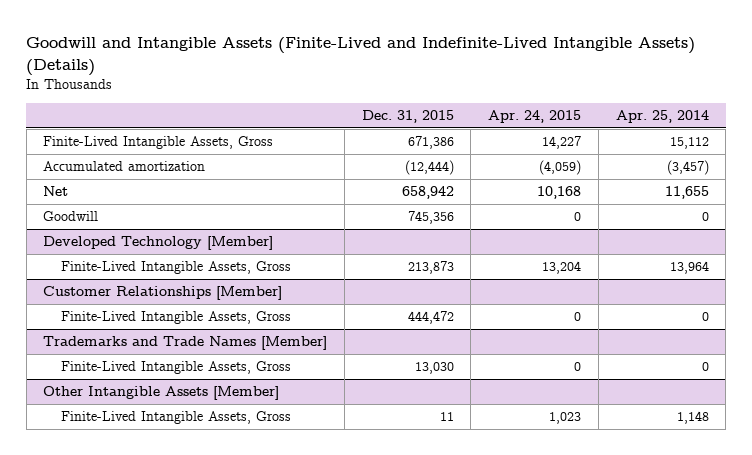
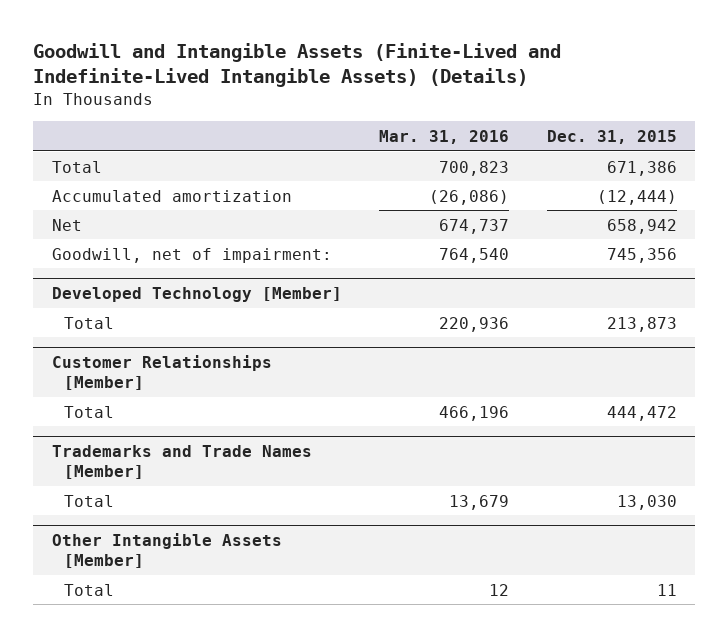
[488,110,582,124] Apr. 24, 2015 -> none
[615,110,709,124] Apr. 25, 2014 -> none
none -> [379,129,510,144] Mar. 31, 2016
[43,136,274,150] Finite-Lived Intangible Assets, Gross -> [51,160,102,173] Total
[43,211,99,222] Goodwill -> [51,247,332,263] Goodwill, net of impairment:
[60,261,291,275] Finite-Lived Intangible Assets, Gross -> [64,316,115,329] Total
[60,311,291,325] Finite-Lived Intangible Assets, Gross -> [64,405,115,418] Total
[60,361,291,375] Finite-Lived Intangible Assets, Gross -> [64,494,115,507] Total
[60,411,291,425] Finite-Lived Intangible Assets, Gross -> [64,583,115,596] Total

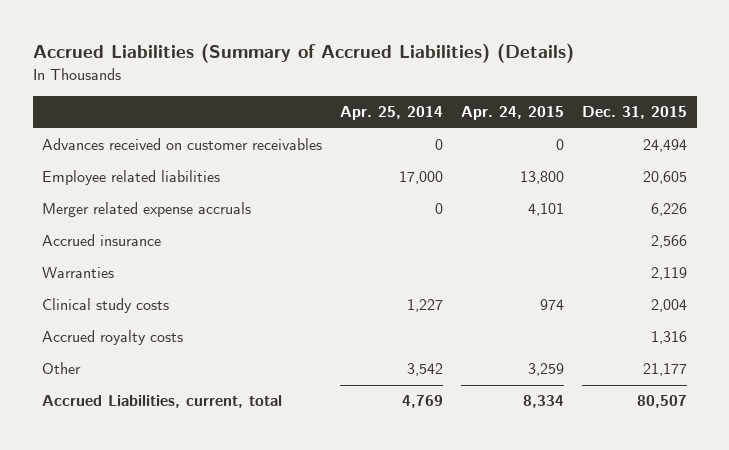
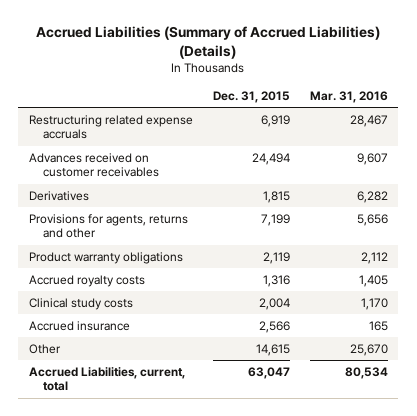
[340,106,444,121] Apr. 25, 2014 -> none
[461,106,565,121] Apr. 24, 2015 -> none
none -> [310,90,389,103] Mar. 31, 2016
none -> [28,115,193,140] Restructuring related expense accruals
[41,170,220,186] Employee related liabilities -> none
[41,202,251,218] Merger related expense accruals -> none
none -> [28,191,89,202] Derivatives
none -> [28,214,188,239] Provisions for agents, returns and other
[41,267,114,279] Warranties -> [28,252,183,265] Product warranty obligations
[41,298,169,314] Clinical study costs -> [28,298,133,311] Clinical study costs
[41,234,161,247] Accrued insurance -> [28,321,130,332] Accrued insurance
[643,363,688,377] 21,177 -> [255,344,290,357] 14,615
[637,395,688,409] 80,507 -> [247,367,290,380] 63,047

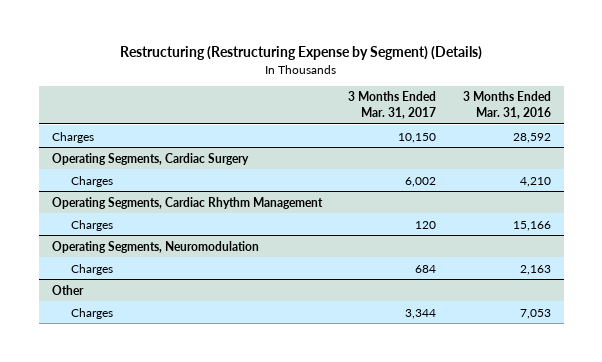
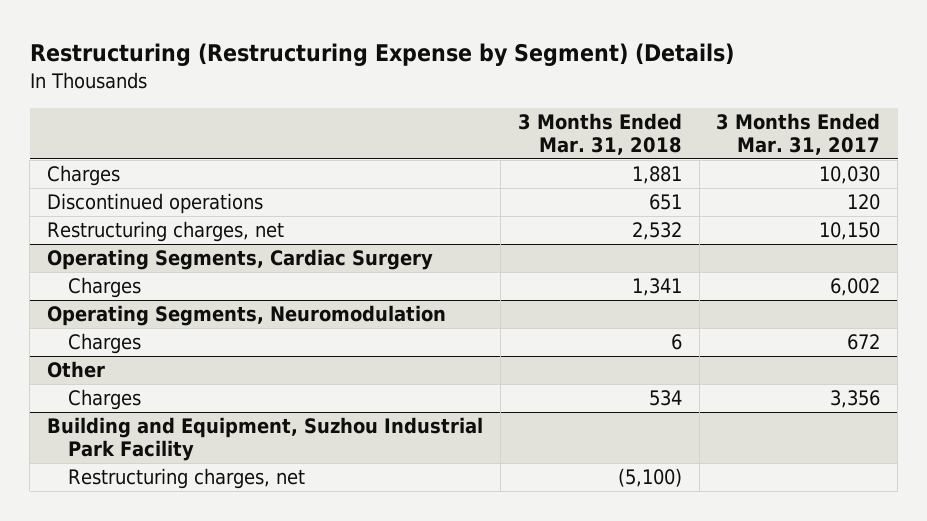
[462,91,551,119] 3 Months Ended Mar. 31, 2016 -> none
none -> [517,112,682,155] 3 Months Ended Mar. 31, 2018
[398,132,437,143] 10,150 -> [819,166,881,185] 10,030
none -> [47,193,264,215] Discontinued operations
none -> [47,221,285,243] Restructuring charges, net
[51,196,323,209] Operating Segments, Cardiac Rhythm Management -> none
[70,219,113,231] Charges -> none
[415,264,437,273] 684 -> [847,334,881,351] 672
[405,308,437,319] 3,344 -> [830,390,881,409] 3,356
none -> [47,417,484,462] Building and Equipment, Suzhou Industrial Park Facility
none -> [68,468,306,490] Restructuring charges, net

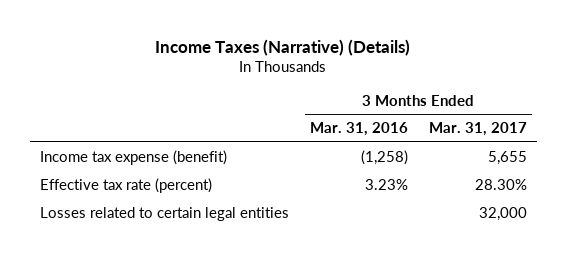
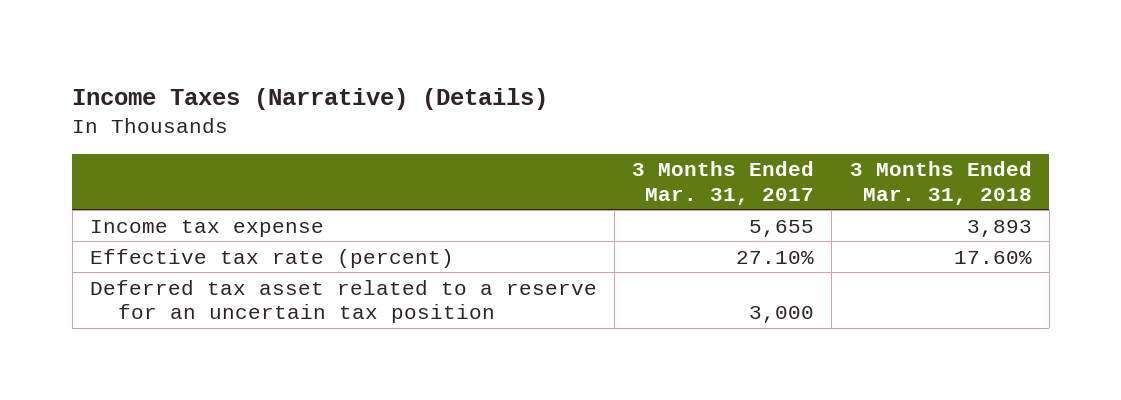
[309,122,408,137] Mar. 31, 2016 -> none
none -> [849,161,1032,205] 3 Months Ended Mar. 31, 2018
[40,206,290,221] Losses related to certain legal entities -> none
[40,149,228,165] Income tax expense (benefit) -> [89,219,324,237] Income tax expense
[474,178,527,190] 28.30% -> [736,250,815,264] 27.10%
none -> [89,279,597,323] Deferred tax asset related to a reserve for an uncertain tax position

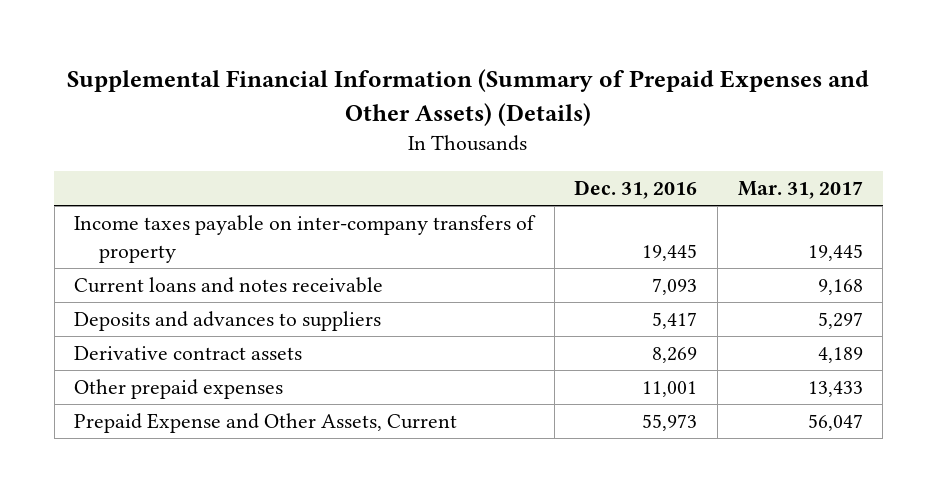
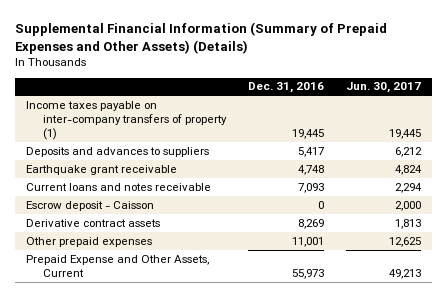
[737,181,863,200] Mar. 31, 2017 -> none
none -> [345,82,421,94] Jun. 30, 2017
[74,214,537,263] Income taxes payable on inter-company transfers of property -> [26,100,228,141] Income taxes payable on inter-company transfers of property (1)
none -> [26,164,178,175] Earthquake grant receivable
[74,276,384,293] Current loans and notes receivable -> [26,182,212,191] Current loans and notes receivable
none -> [26,200,155,211] Escrow deposit - Caisson

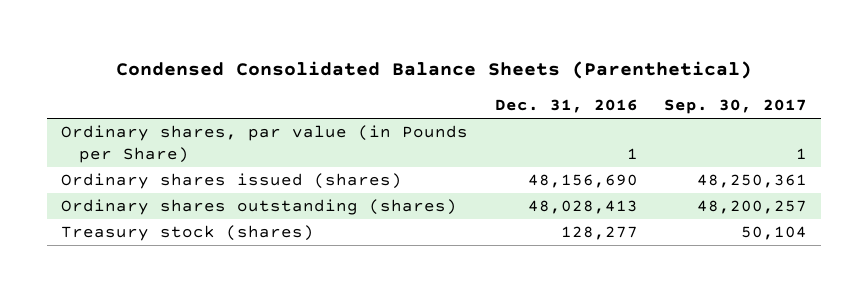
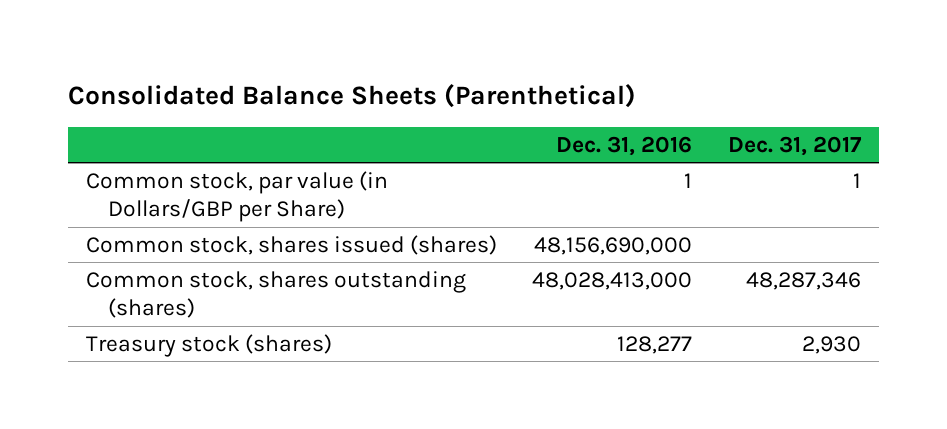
[116,60,753,79] Condensed Consolidated Balance Sheets (Parenthetical) -> [67,83,636,108] Consolidated Balance Sheets (Parenthetical)
[664,99,808,115] Sep. 30, 2017 -> none
none -> [728,135,863,156] Dec. 31, 2017
[60,125,468,163] Ordinary shares, par value (in Pounds per Share) -> [85,170,388,223] Common stock, par value (in Dollars/GBP per Share)
[60,173,402,190] Ordinary shares issued (shares) -> [85,234,497,255] Common stock, shares issued (shares)
[527,174,638,189] 48,156,690 -> [534,236,693,255] 48,156,690,000
[60,199,457,216] Ordinary shares outstanding (shares) -> [85,270,466,319] Common stock, shares outstanding (shares)
[527,200,638,215] 48,028,413 -> [532,271,693,290] 48,028,413,000

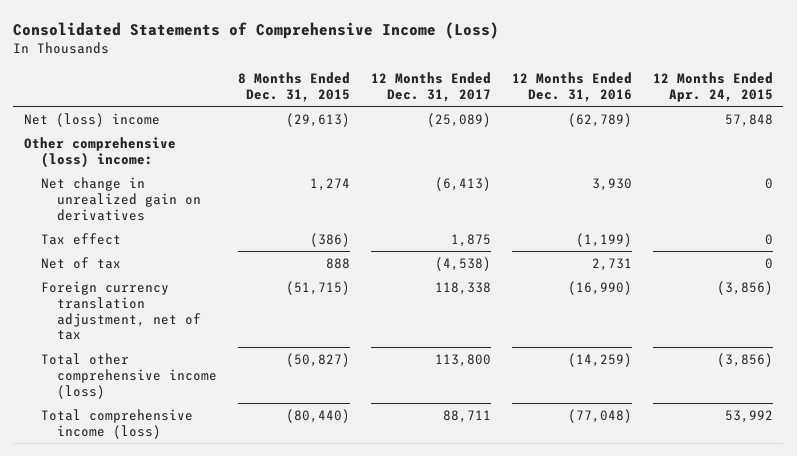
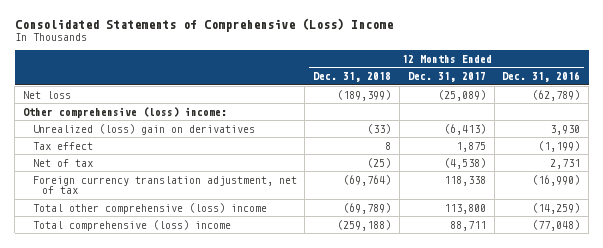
[13,21,500,39] Consolidated Statements of Comprehensive Income (Loss) -> [14,17,393,32] Consolidated Statements of Comprehensive (Loss) Income
[238,72,351,103] 8 Months Ended Dec. 31, 2015 -> none
[652,72,773,103] 12 Months Ended Apr. 24, 2015 -> none
none -> [313,72,392,83] Dec. 31, 2018
[23,112,160,127] Net (loss) income -> [22,90,71,99] Net loss
[40,176,202,221] Net change in unrealized gain on derivatives -> [32,123,255,135] Unrealized (loss) gain on derivatives
[40,352,218,399] Total other comprehensive income (loss) -> [32,202,267,214] Total other comprehensive (loss) income
[40,408,193,439] Total comprehensive income (loss) -> [32,219,231,231] Total comprehensive (loss) income

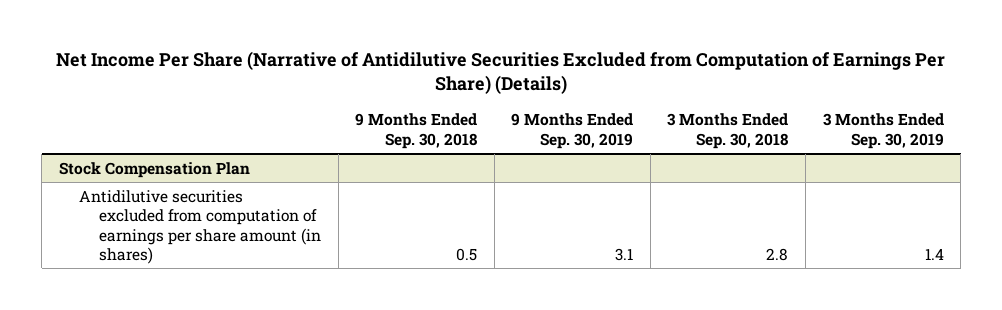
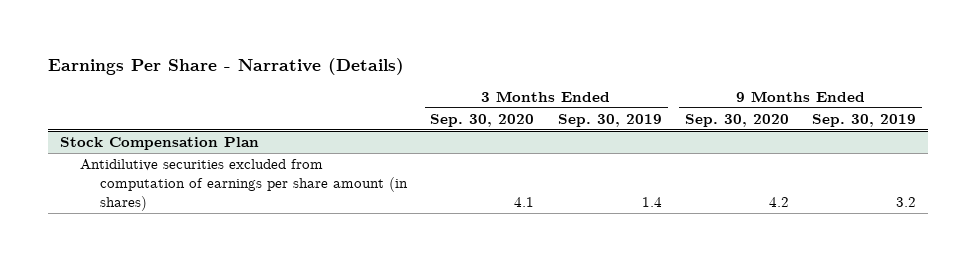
[56,50,946,94] Net Income Per Share (Narrative of Antidilutive Securities Excluded from Computation of Earnings Per Share) (Details) -> [48,57,405,75] Earnings Per Share - Narrative (Details)
[355,113,478,149] 9 Months Ended Sep. 30, 2018 -> none
[667,113,789,149] 3 Months Ended Sep. 30, 2018 -> none
none -> [430,113,535,127] Sep. 30, 2020
none -> [685,113,790,127] Sep. 30, 2020
[615,247,634,261] 3.1 -> [896,196,917,207] 3.2

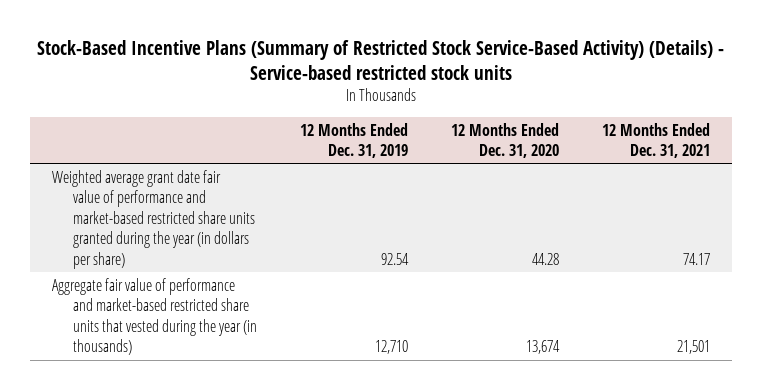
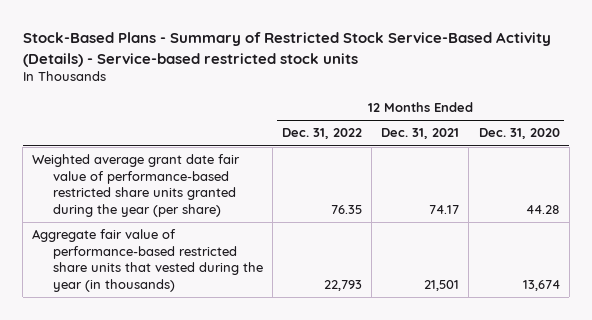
[36,39,724,80] Stock-Based Incentive Plans (Summary of Restricted Stock Service-Based Activity) (Details) - Service-based restricted stock units -> [22,32,551,67] Stock-Based Plans - Summary of Restricted Stock Service-Based Activity (Details) - Service-based restricted stock units
[300,122,409,159] 12 Months Ended Dec. 31, 2019 -> none
none -> [281,128,362,140] Dec. 31, 2022
[51,169,256,269] Weighted average grant date fair value of performance and market-based restricted share units granted during the year (in dollars per share) -> [32,154,241,217] Weighted average grant date fair value of performance-based restricted share units granted during the year (per share)
[51,277,258,356] Aggregate fair value of performance and market-based restricted share units that vested during the year (in thousands) -> [32,229,263,292] Aggregate fair value of performance-based restricted share units that vested during the year (in thousands)

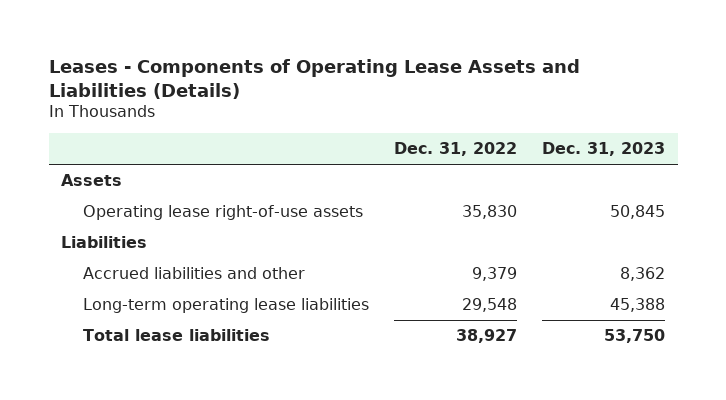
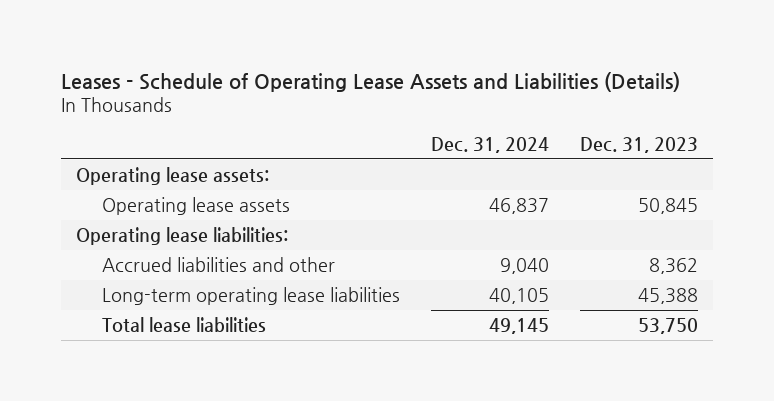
[48,58,580,99] Leases - Components of Operating Lease Assets and Liabilities (Details) -> [60,71,680,92] Leases - Schedule of Operating Lease Assets and Liabilities (Details)
[393,142,517,157] Dec. 31, 2022 -> none
none -> [431,136,550,153] Dec. 31, 2024
[61,174,123,187] Assets -> [76,167,270,186] Operating lease assets:
[82,205,363,221] Operating lease right-of-use assets -> [102,197,291,216] Operating lease assets
[61,236,148,249] Liabilities -> [76,227,289,246] Operating lease liabilities:

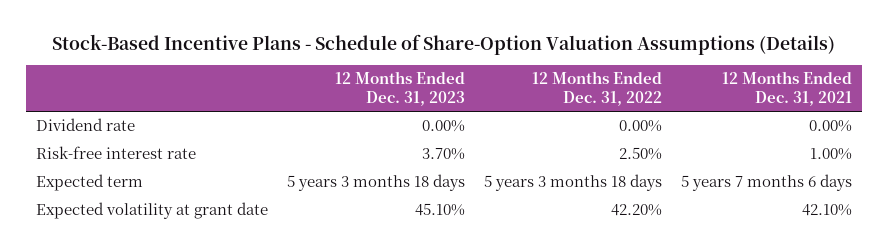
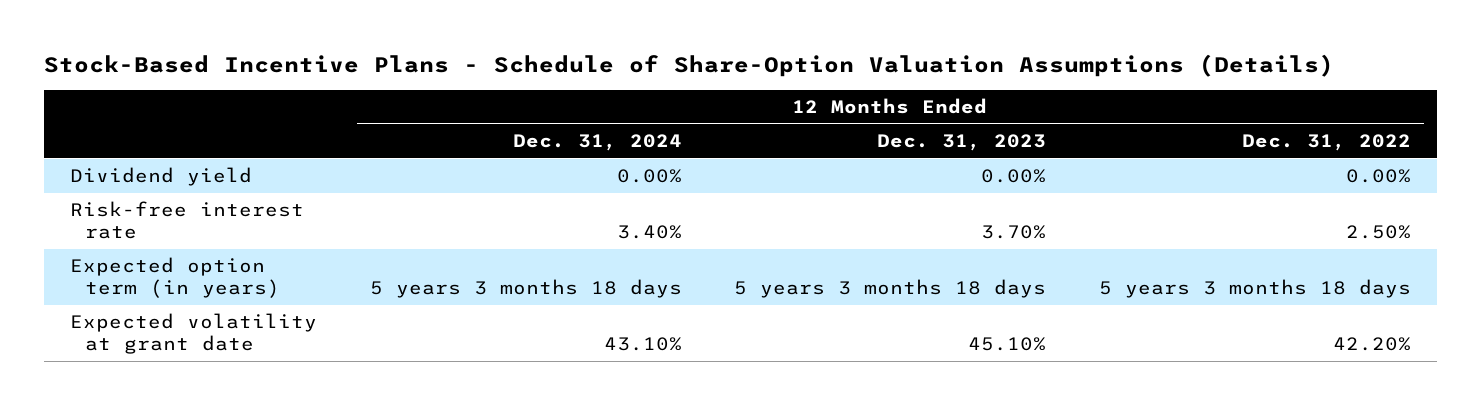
[722,71,853,106] 12 Months Ended Dec. 31, 2021 -> none
none -> [512,134,682,152] Dec. 31, 2024
[35,118,135,132] Dividend rate -> [70,167,253,187] Dividend yield
[35,174,143,192] Expected term -> [70,257,281,299] Expected option term (in years)

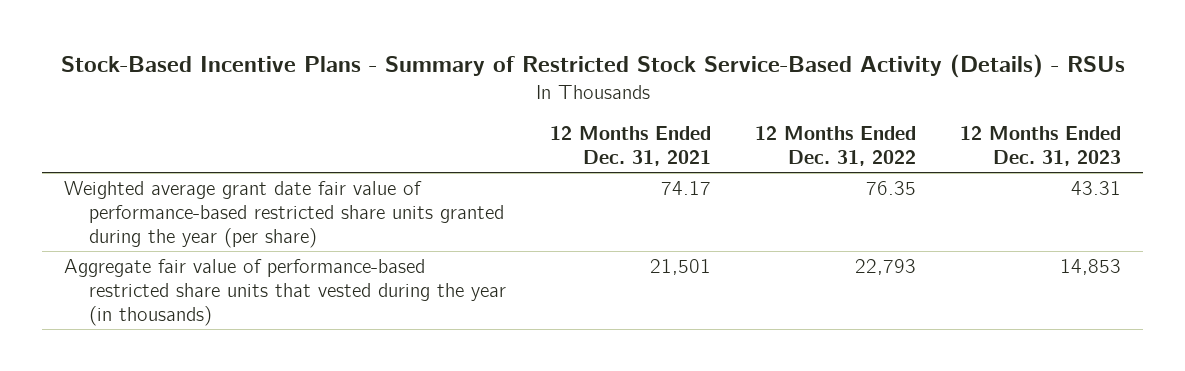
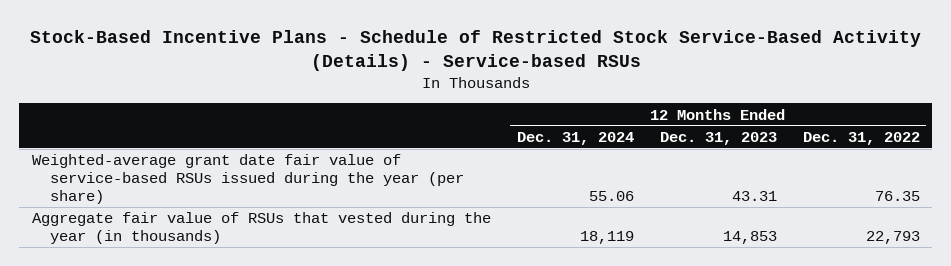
[60,54,1125,79] Stock-Based Incentive Plans - Summary of Restricted Stock Service-Based Activity (Details) - RSUs -> [29,29,921,71] Stock-Based Incentive Plans - Schedule of Restricted Stock Service-Based Activity (Details) - Service-based RSUs
[550,125,712,166] 12 Months Ended Dec. 31, 2021 -> none
none -> [516,131,634,145] Dec. 31, 2024
[64,180,505,248] Weighted average grant date fair value of performance-based restricted share units granted during the year (per share) -> [31,154,464,205] Weighted-average grant date fair value of service-based RSUs issued during the year (per share)
[64,258,507,326] Aggregate fair value of performance-based restricted share units that vested during the year (in thousands) -> [31,212,491,245] Aggregate fair value of RSUs that vested during the year (in thousands)

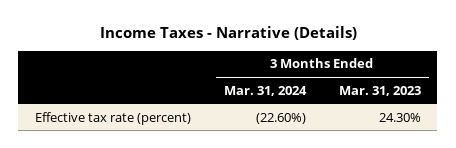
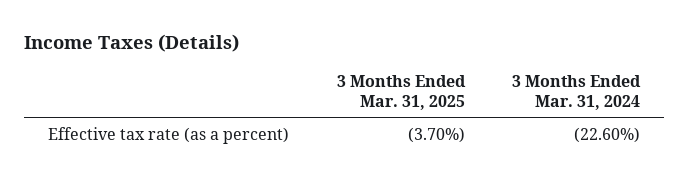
[99,26,357,41] Income Taxes - Narrative (Details) -> [24,34,240,53] Income Taxes (Details)
[338,85,421,96] Mar. 31, 2023 -> none
none -> [336,75,466,111] 3 Months Ended Mar. 31, 2025
[34,111,191,125] Effective tax rate (percent) -> [48,126,290,144] Effective tax rate (as a percent)

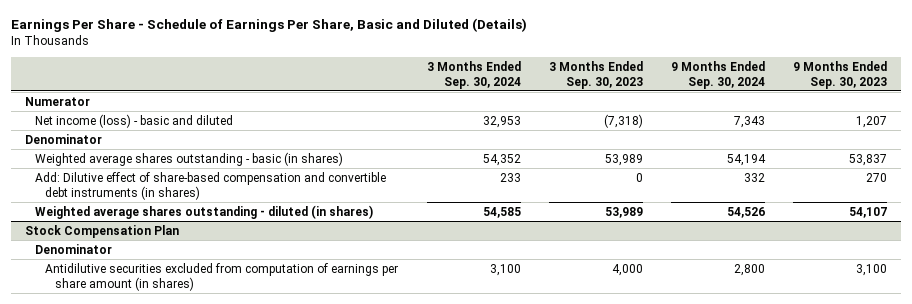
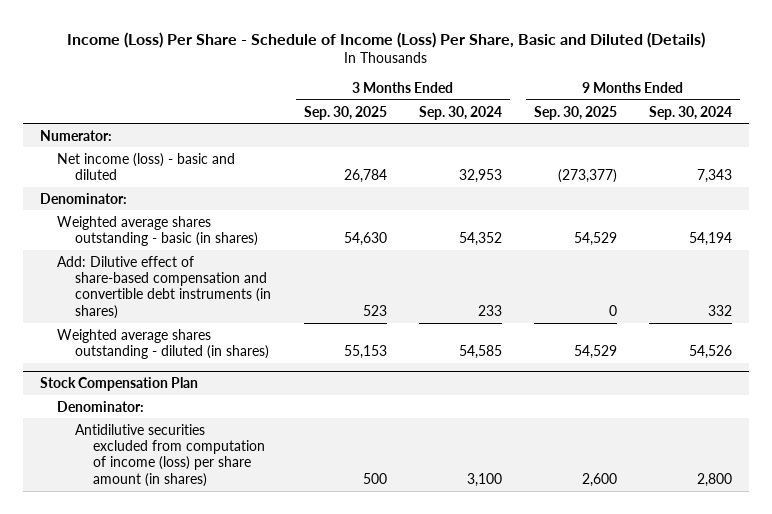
[10,18,527,33] Earnings Per Share - Schedule of Earnings Per Share, Basic and Diluted (Details) -> [66,31,705,48] Income (Loss) Per Share - Schedule of Income (Loss) Per Share, Basic and Diluted (Details)
[548,60,643,89] 3 Months Ended Sep. 30, 2023 -> none
[793,60,888,89] 9 Months Ended Sep. 30, 2023 -> none
none -> [303,105,387,120] Sep. 30, 2025
none -> [534,105,618,120] Sep. 30, 2025
[25,96,91,106] Numerator -> [39,129,112,141] Numerator:
[25,133,103,144] Denominator -> [39,192,127,204] Denominator:
[35,243,113,254] Denominator -> [57,400,145,412] Denominator:
[45,262,399,291] Antidilutive securities excluded from computation of earnings per share amount (in shares) -> [75,423,266,487] Antidilutive securities excluded from computation of income (loss) per share amount (in shares)

